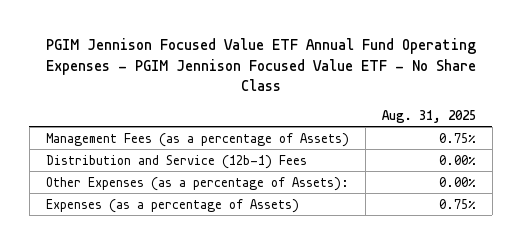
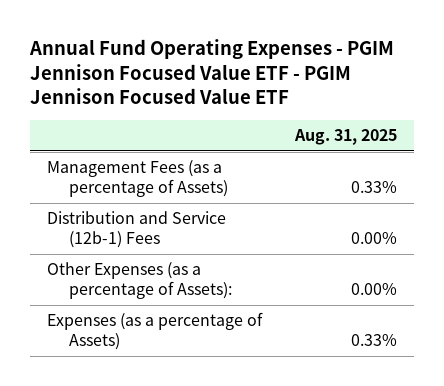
[45,38,476,92] PGIM Jennison Focused Value ETF Annual Fund Operating Expenses - PGIM Jennison Focused Value ETF - No Share Class -> [29,38,395,105] Annual Fund Operating Expenses - PGIM Jennison Focused Value ETF - PGIM Jennison Focused Value ETF
[438,132,476,143] 0.75% -> [351,181,398,194] 0.33%
[438,198,476,209] 0.75% -> [351,334,398,347] 0.33%

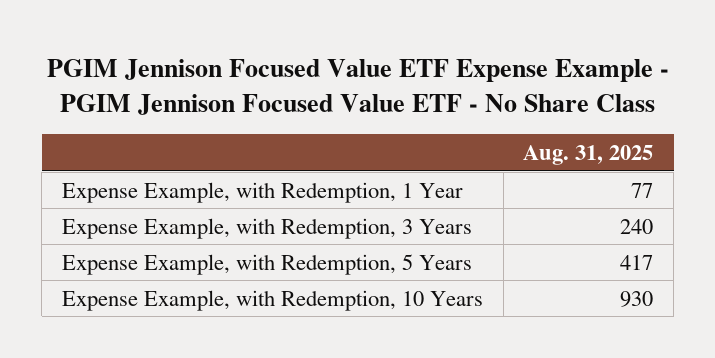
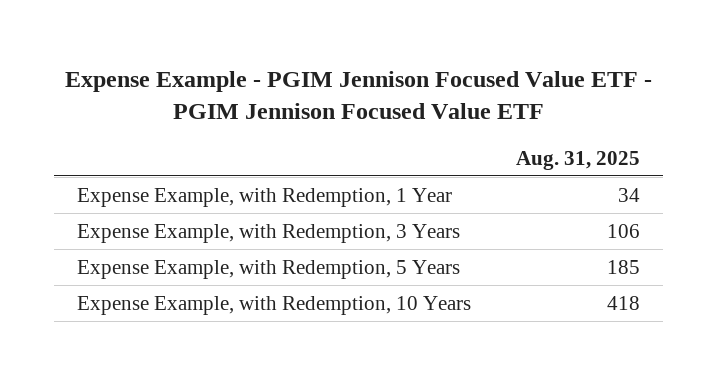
[46,58,669,115] PGIM Jennison Focused Value ETF Expense Example - PGIM Jennison Focused Value ETF - No Share Class -> [64,70,652,120] Expense Example - PGIM Jennison Focused Value ETF - PGIM Jennison Focused Value ETF
[631,182,654,198] 77 -> [618,187,641,202] 34
[620,218,654,234] 240 -> [607,223,641,238] 106
[620,254,654,270] 417 -> [607,259,641,274] 185
[620,290,654,307] 930 -> [607,295,641,310] 418

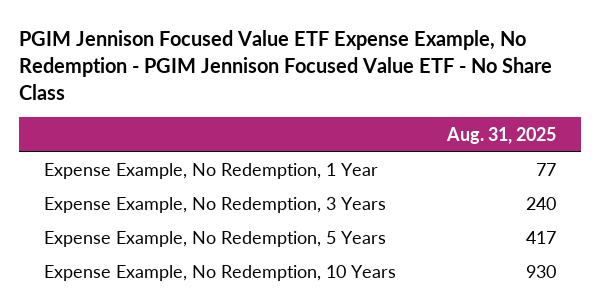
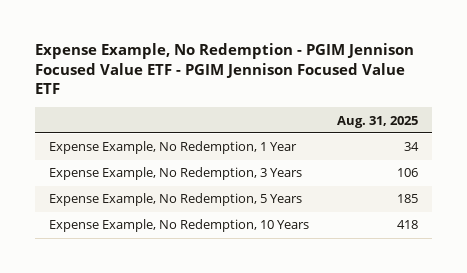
[18,29,552,100] PGIM Jennison Focused Value ETF Expense Example, No Redemption - PGIM Jennison Focused Value ETF - No Share Class -> [35,42,415,95] Expense Example, No Redemption - PGIM Jennison Focused Value ETF - PGIM Jennison Focused Value ETF
[535,163,556,177] 77 -> [403,142,419,152] 34
[525,197,556,211] 240 -> [396,168,418,178] 106
[525,231,556,245] 417 -> [396,194,418,204] 185
[525,265,556,279] 930 -> [396,220,418,230] 418

